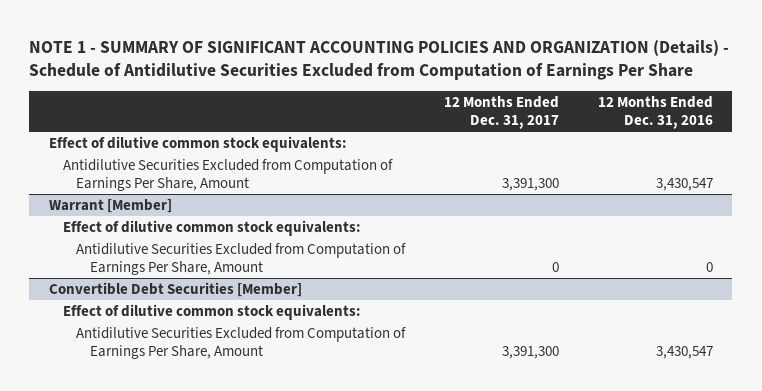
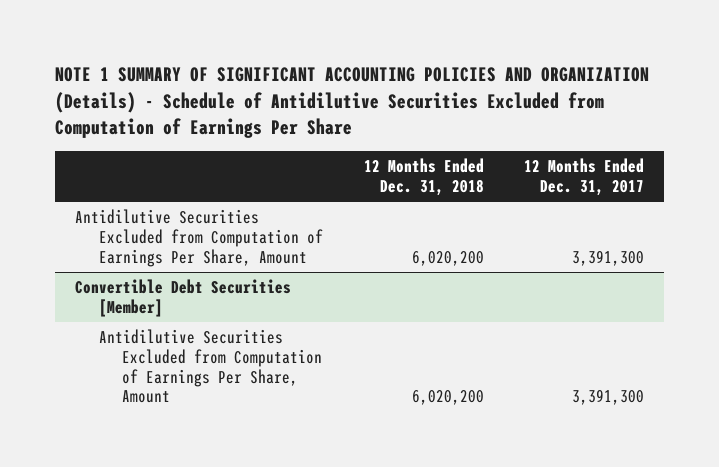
[29,39,730,81] NOTE 1 - SUMMARY OF SIGNIFICANT ACCOUNTING POLICIES AND ORGANIZATION (Details) - Schedule of Antidilutive Securities Excluded from Computation of Earnings Per Share -> [55,67,650,139] NOTE 1 SUMMARY OF SIGNIFICANT ACCOUNTING POLICIES AND ORGANIZATION (Details) - Schedule of Antidilutive Securities Excluded from Computation of Earnings Per Share
[597,96,713,130] 12 Months Ended Dec. 31, 2016 -> none
none -> [363,158,484,196] 12 Months Ended Dec. 31, 2018
[48,135,347,152] Effect of dilutive common stock equivalents: -> none
[48,198,172,213] Warrant [Member] -> none
[62,219,361,236] Effect of dilutive common stock equivalents: -> none
[76,242,407,276] Antidilutive Securities Excluded from Computation of Earnings Per Share, Amount -> none
[62,303,361,320] Effect of dilutive common stock equivalents: -> none

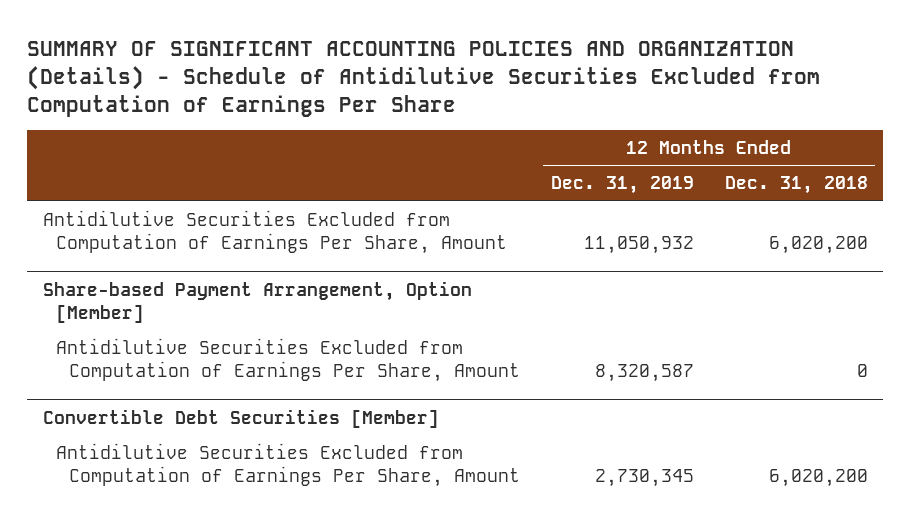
[55,67,650,139] NOTE 1 SUMMARY OF SIGNIFICANT ACCOUNTING POLICIES AND ORGANIZATION (Details) - Schedule of Antidilutive Securities Excluded from Computation of Earnings Per Share -> [27,40,821,117] SUMMARY OF SIGNIFICANT ACCOUNTING POLICIES AND ORGANIZATION (Details) - Schedule of Antidilutive Securities Excluded from Computation of Earnings Per Share
[524,158,645,196] 12 Months Ended Dec. 31, 2017 -> none
none -> [550,176,694,195] Dec. 31, 2019
none -> [42,280,472,323] Share-based Payment Arrangement, Option [Member]
none -> [55,337,520,383] Antidilutive Securities Excluded from Computation of Earnings Per Share, Amount

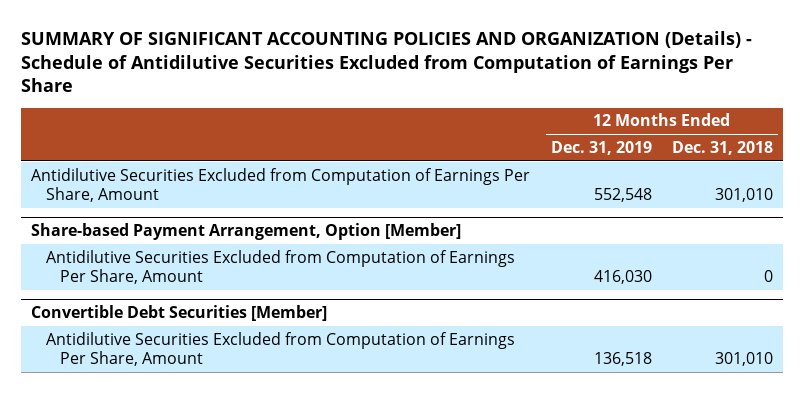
[583,236,694,255] 11,050,932 -> [593,188,652,203] 552,548
[768,236,868,255] 6,020,200 -> [714,188,773,203] 301,010
[594,364,694,383] 8,320,587 -> [593,270,652,285] 416,030
[594,469,694,488] 2,730,345 -> [593,352,652,367] 136,518
[768,469,868,488] 6,020,200 -> [714,352,773,367] 301,010

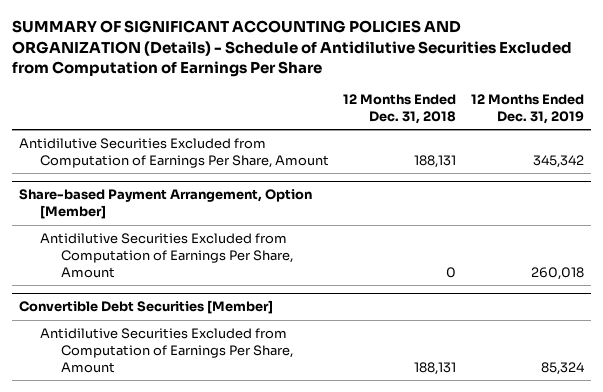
[593,188,652,203] 552,548 -> [532,154,584,168] 345,342
[714,188,773,203] 301,010 -> [414,154,457,168] 188,131
[593,270,652,285] 416,030 -> [530,266,584,280] 260,018
[593,352,652,367] 136,518 -> [540,361,584,375] 85,324
[714,352,773,367] 301,010 -> [414,361,457,375] 188,131

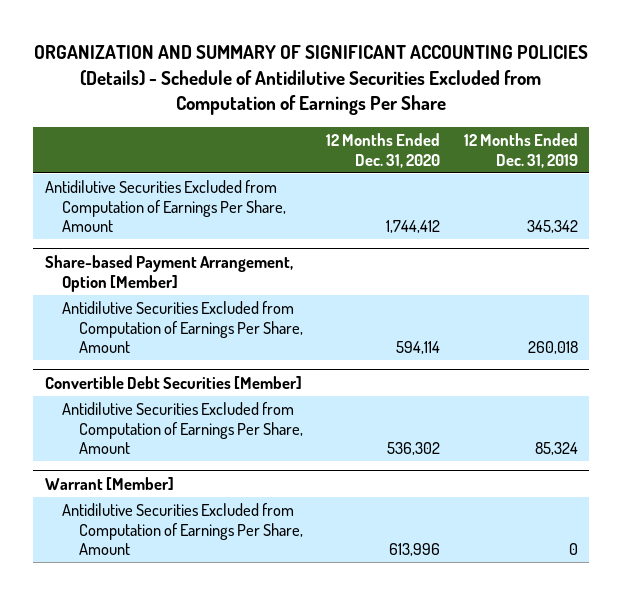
[12,20,573,78] SUMMARY OF SIGNIFICANT ACCOUNTING POLICIES AND ORGANIZATION (Details) - Schedule of Antidilutive Securities Excluded from Computation of Earnings Per Share -> [34,44,589,116] ORGANIZATION AND SUMMARY OF SIGNIFICANT ACCOUNTING POLICIES (Details) - Schedule of Antidilutive Securities Excluded from Computation of Earnings Per Share
[343,93,457,124] 12 Months Ended Dec. 31, 2018 -> none
none -> [326,133,441,168] 12 Months Ended Dec. 31, 2020
none -> [44,477,174,491] Warrant [Member]
none -> [61,503,304,556] Antidilutive Securities Excluded from Computation of Earnings Per Share, Amount

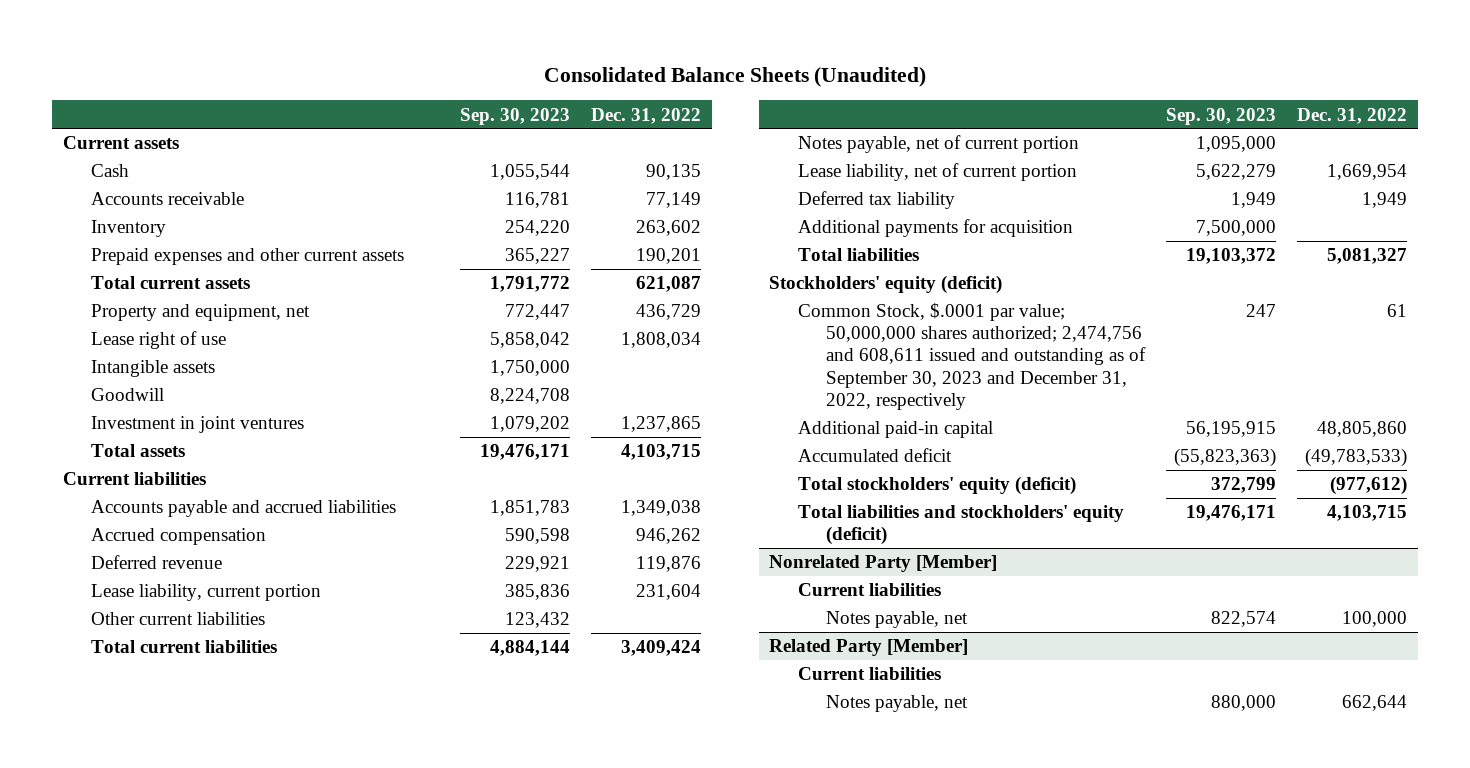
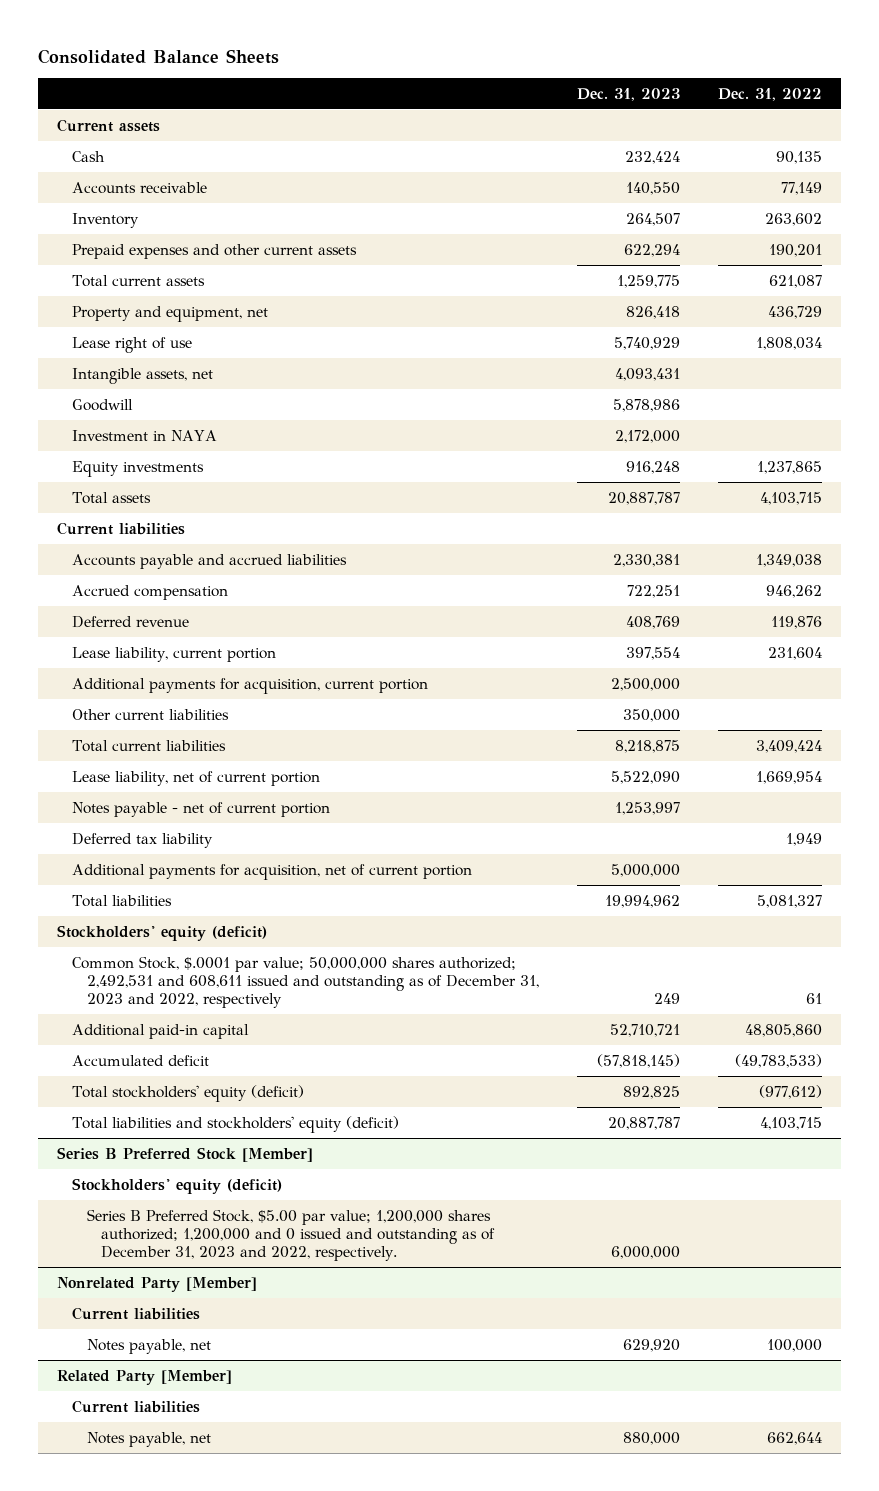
[544,66,927,87] Consolidated Balance Sheets (Unaudited) -> [38,48,280,64] Consolidated Balance Sheets
[459,107,570,125] Sep. 30, 2023 -> none
none -> [576,87,680,101] Dec. 31, 2023
[91,360,216,378] Intangible assets -> [72,367,214,384] Intangible assets, net
none -> [72,429,218,441] Investment in NAYA
[91,416,305,434] Investment in joint ventures -> [72,460,205,477] Equity investments
none -> [72,677,429,694] Additional payments for acquisition, current portion
[797,135,1079,154] Notes payable, net of current portion -> none
none -> [72,801,331,817] Notes payable - net of current portion
[797,219,1073,238] Additional payments for acquisition -> [72,863,473,880] Additional payments for acquisition, net of current portion
[797,303,1146,410] Common Stock, $.0001 par value; 50,000,000 shares authorized; 2,474,756 and 608,611 issued and outstanding as of September 30, 2023 and December 31, 2022, respectively -> [72,955,539,1009] Common Stock, $.0001 par value; 50,000,000 shares authorized; 2,492,531 and 608,611 issued and outstanding as of December 31, 2023 and 2022, respectively
none -> [57,1146,314,1162] Series B Preferred Stock [Member]
none -> [72,1177,283,1194] Stockholders' equity (deficit)
none -> [86,1208,496,1262] Series B Preferred Stock, $5.00 par value; 1,200,000 shares authorized; 1,200,000 and 0 issued and outstanding as of December 31, 2023 and 2022, respectively.

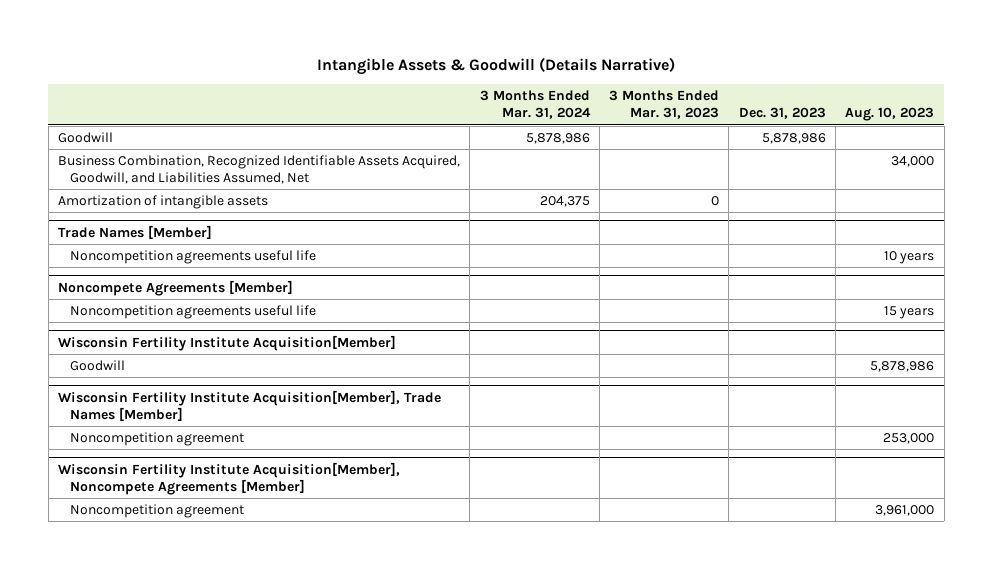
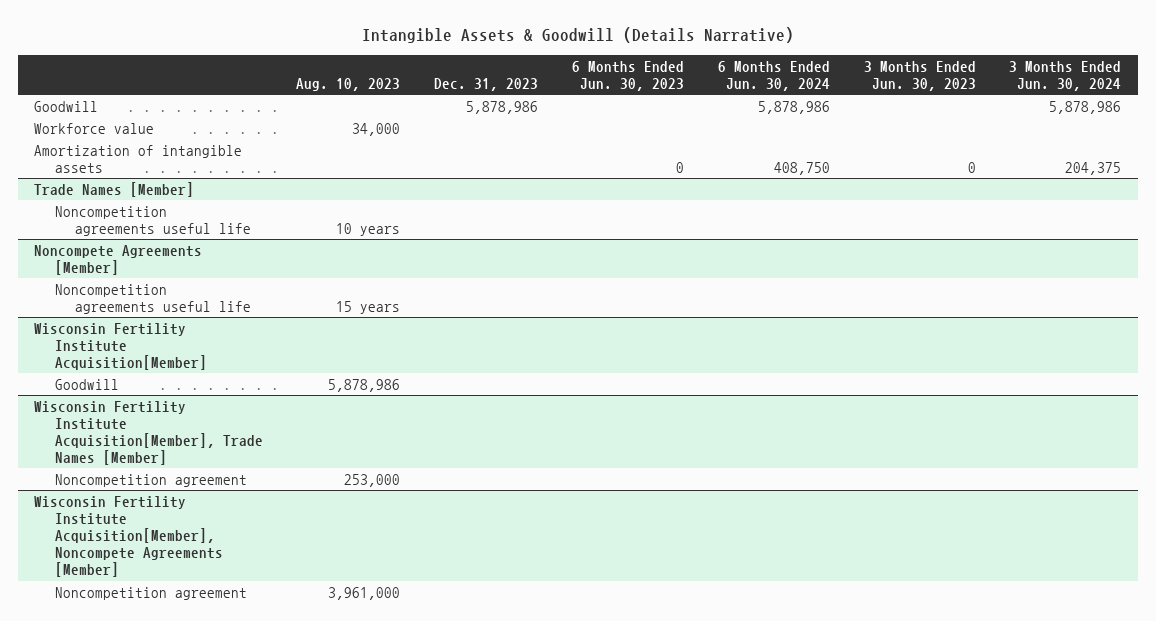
[479,90,591,120] 3 Months Ended Mar. 31, 2024 -> none
[609,90,720,120] 3 Months Ended Mar. 31, 2023 -> none
none -> [572,60,685,92] 6 Months Ended Jun. 30, 2023
none -> [717,60,830,92] 6 Months Ended Jun. 30, 2024
none -> [863,60,976,92] 3 Months Ended Jun. 30, 2023
none -> [1009,60,1122,92] 3 Months Ended Jun. 30, 2024
[58,155,461,185] Business Combination, Recognized Identifiable Assets Acquired, Goodwill, and Liabilities Assumed, Net -> [34,122,155,134] Workforce value

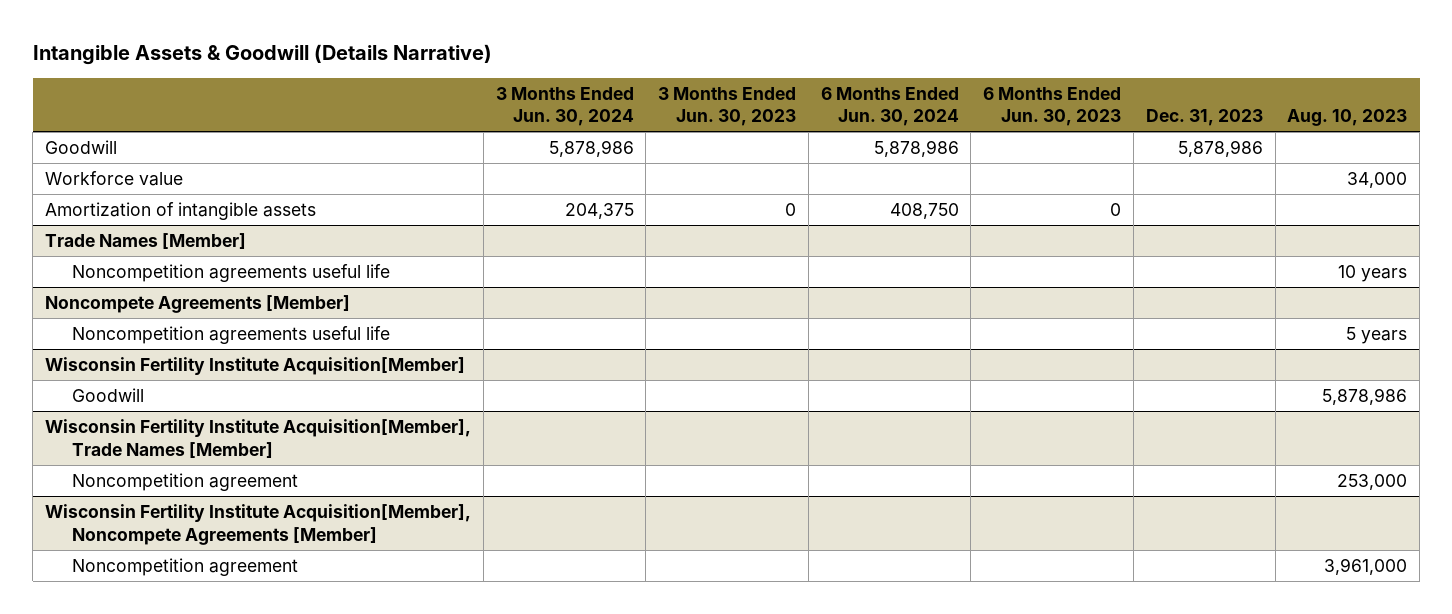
[336,300,401,314] 15 years -> [1346,327,1408,345] 5 years

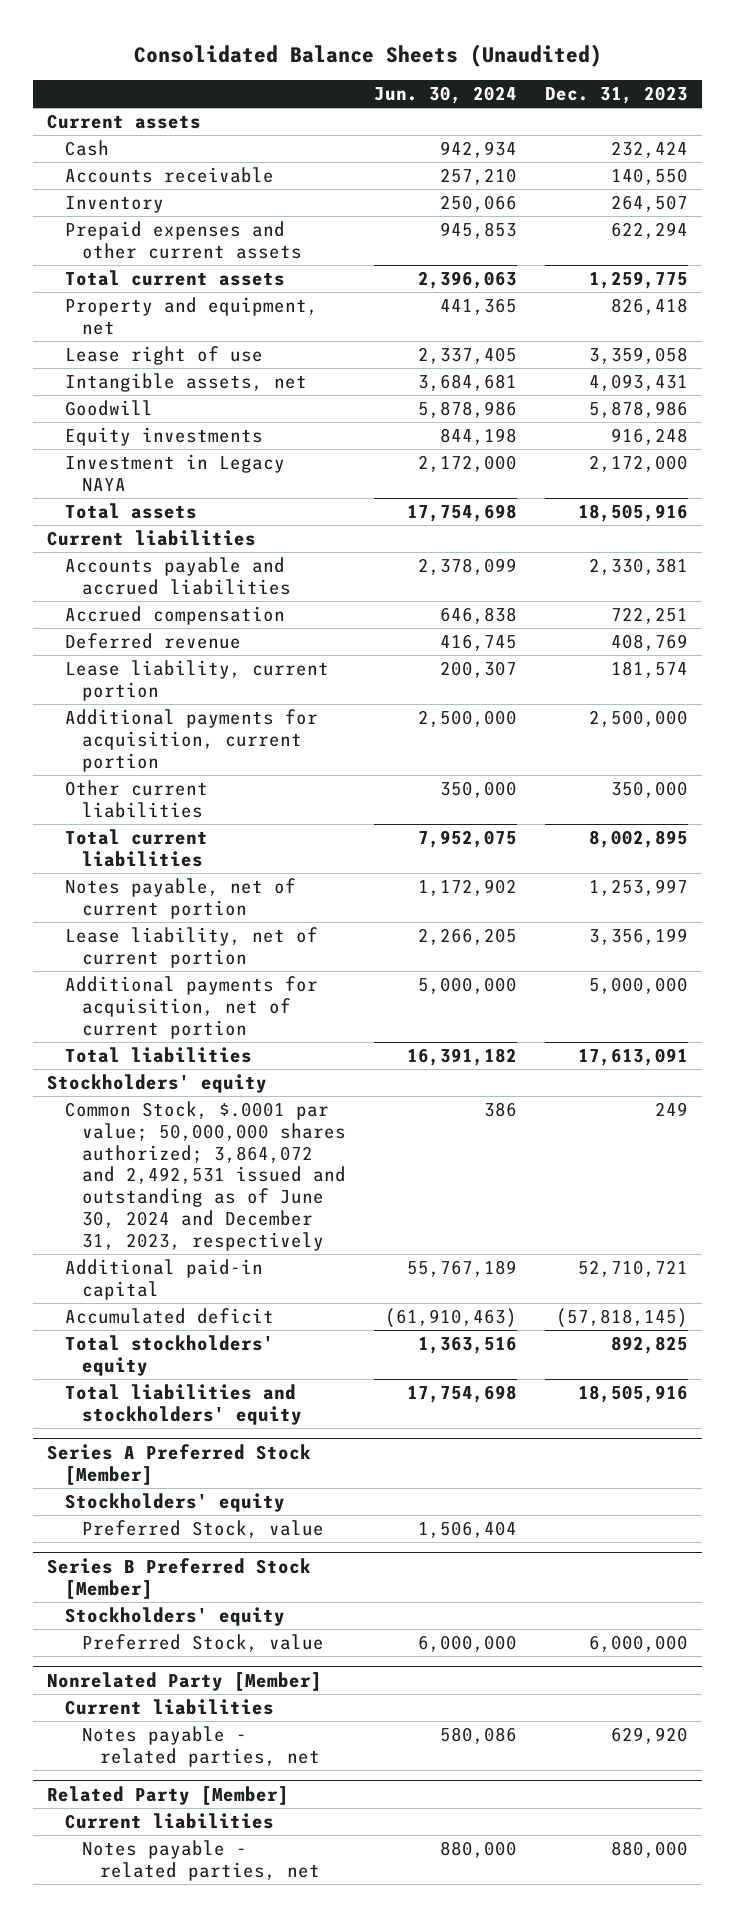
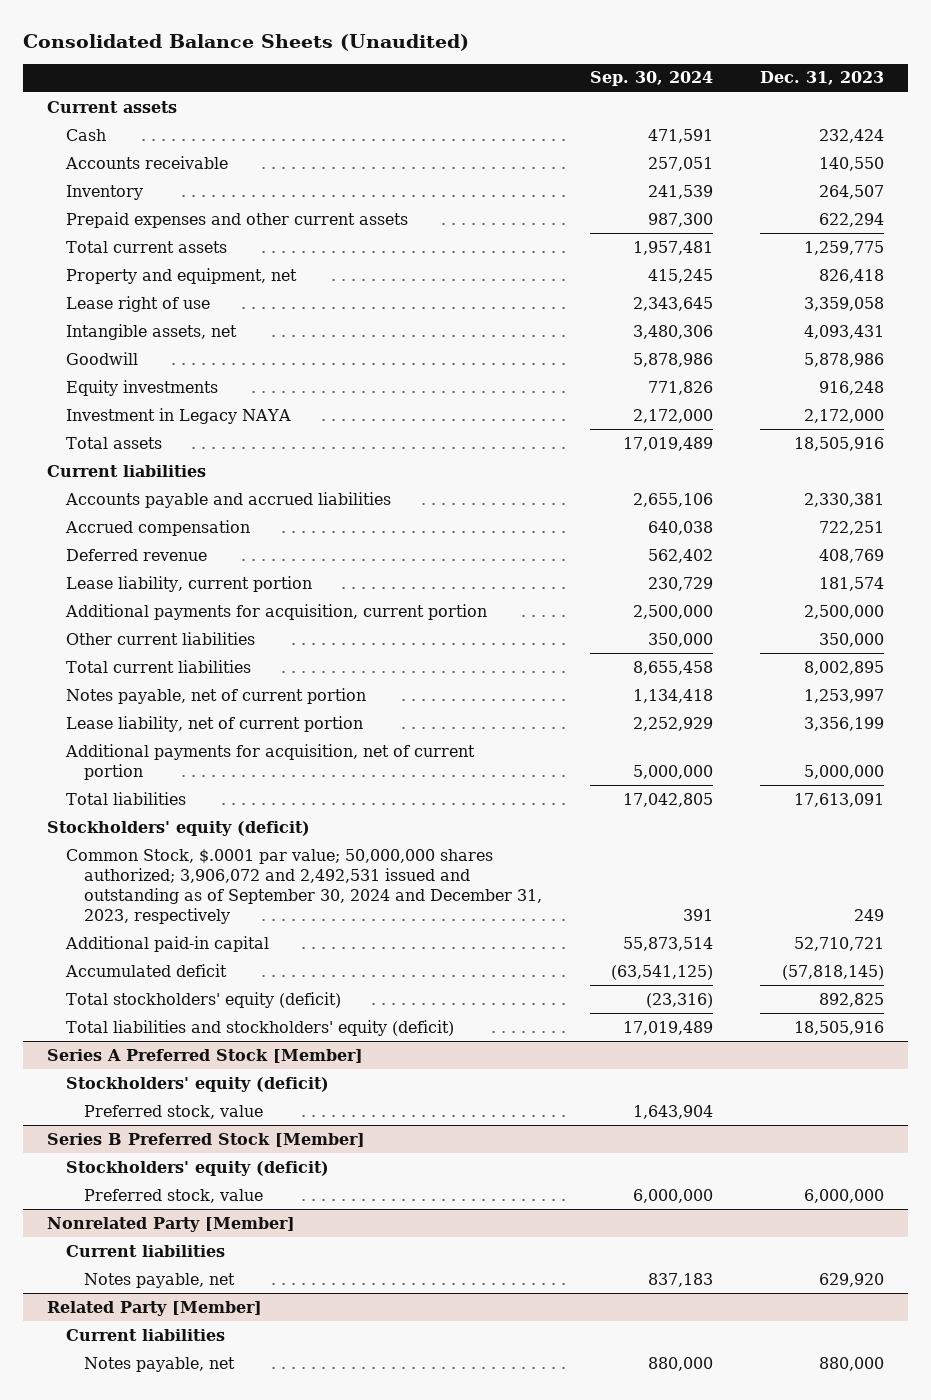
[374,86,518,105] Jun. 30, 2024 -> none
none -> [589,71,713,87] Sep. 30, 2024
[47,1073,268,1093] Stockholders' equity -> [46,820,310,836] Stockholders' equity (deficit)
[64,1100,347,1251] Common Stock, $.0001 par value; 50,000,000 shares authorized; 3,864,072 and 2,492,531 issued and outstanding as of June 30, 2024 and December 31, 2023, respectively -> [65,848,543,924] Common Stock, $.0001 par value; 50,000,000 shares authorized; 3,906,072 and 2,492,531 issued and outstanding as of September 30, 2024 and December 31, 2023, respectively
[64,1334,274,1376] Total stockholders' equity -> [65,991,341,1008] Total stockholders' equity (deficit)
[64,1383,303,1425] Total liabilities and stockholders' equity -> [65,1019,454,1036] Total liabilities and stockholders' equity (deficit)
[64,1492,285,1512] Stockholders' equity -> [65,1076,329,1092] Stockholders' equity (deficit)
[82,1519,325,1538] Preferred Stock, value -> [84,1104,264,1119] Preferred stock, value
[64,1606,285,1626] Stockholders' equity -> [65,1160,329,1176] Stockholders' equity (deficit)
[82,1633,325,1652] Preferred Stock, value -> [84,1188,264,1203] Preferred stock, value
[82,1725,321,1767] Notes payable - related parties, net -> [84,1272,236,1288] Notes payable, net
[82,1839,321,1881] Notes payable - related parties, net -> [84,1356,236,1372] Notes payable, net

